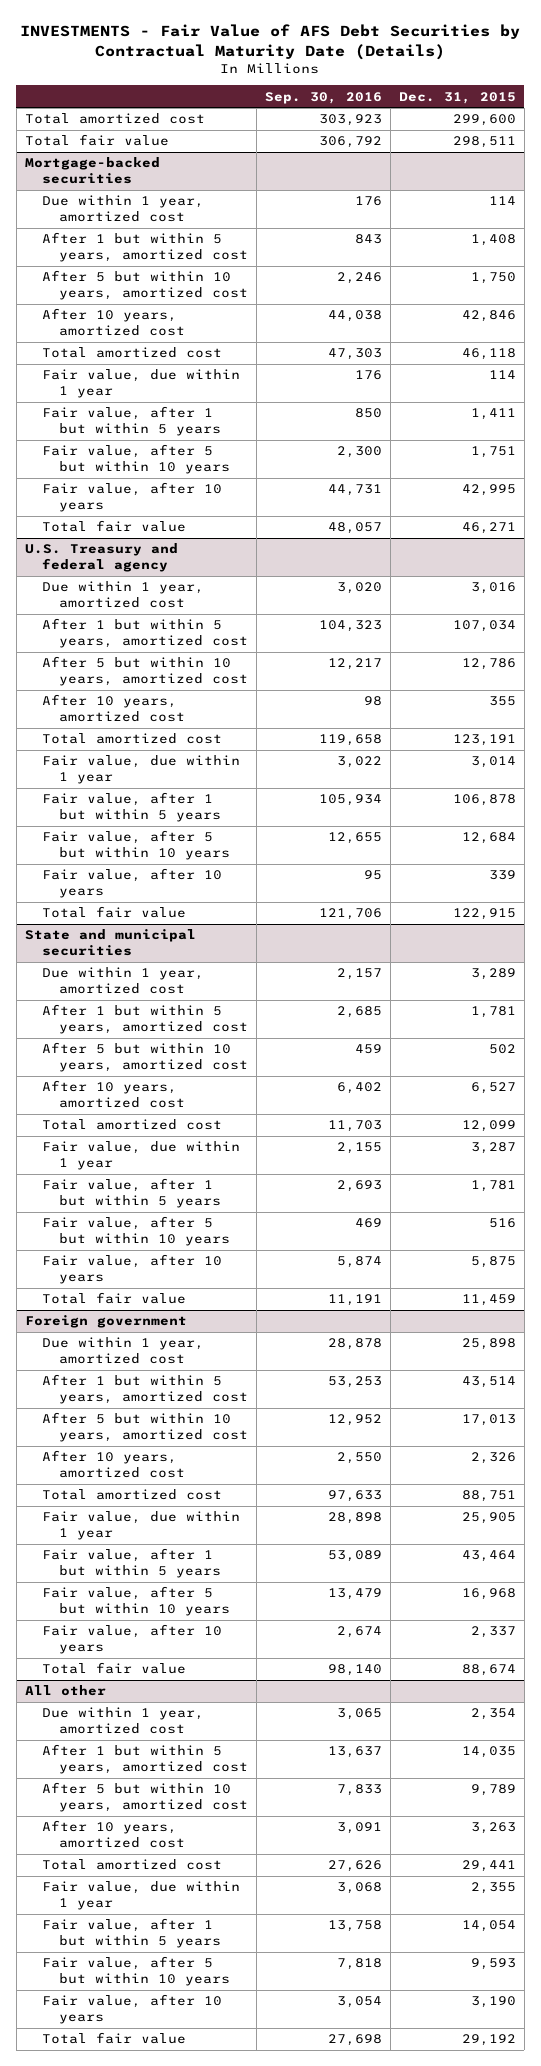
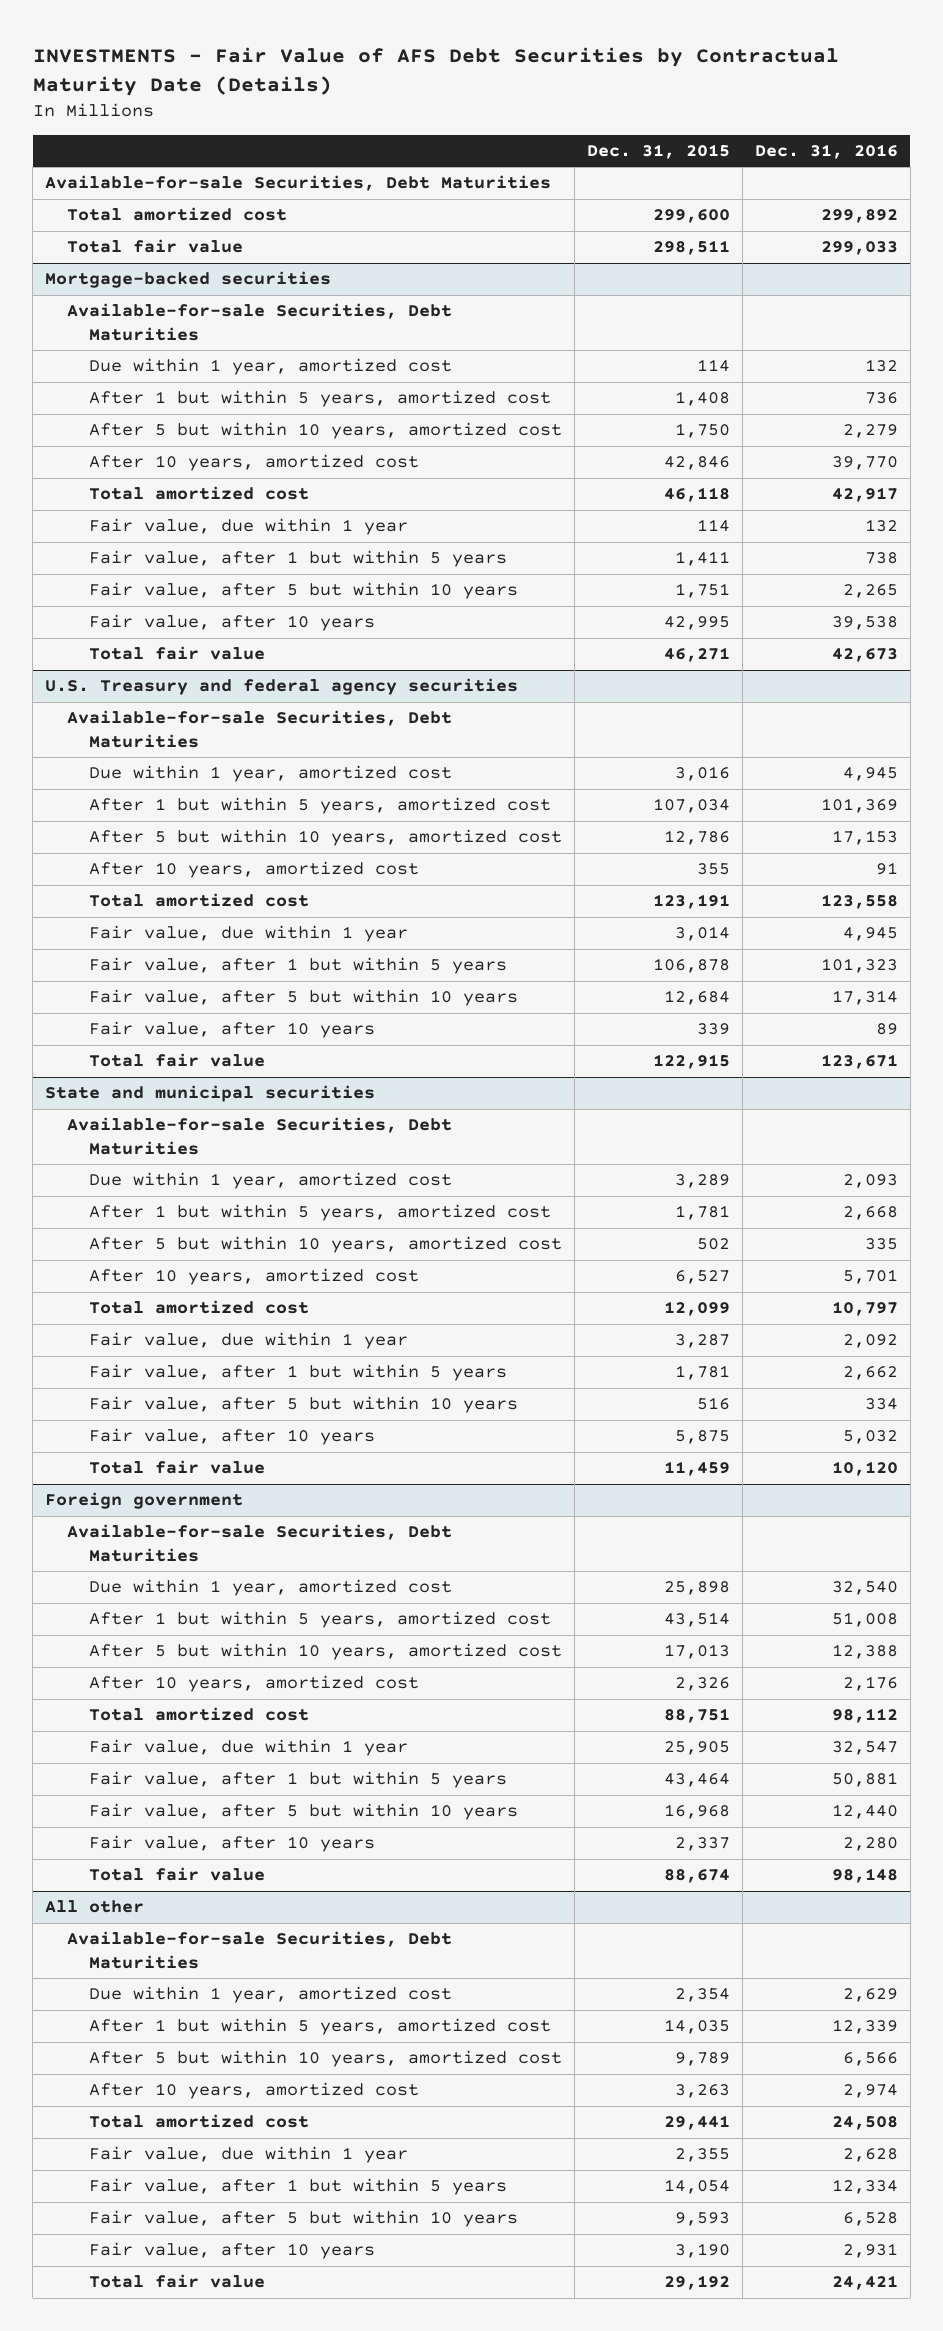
[264,91,382,104] Sep. 30, 2016 -> none
none -> [754,144,898,160] Dec. 31, 2016
none -> [44,175,551,192] Available-for-sale Securities, Debt Maturities
none -> [67,303,453,341] Available-for-sale Securities, Debt Maturities
[24,543,178,573] U.S. Treasury and federal agency -> [44,678,518,696] U.S. Treasury and federal agency securities
none -> [67,710,453,748] Available-for-sale Securities, Debt Maturities
none -> [67,1117,453,1155] Available-for-sale Securities, Debt Maturities
none -> [67,1524,453,1562] Available-for-sale Securities, Debt Maturities
none -> [67,1931,453,1969] Available-for-sale Securities, Debt Maturities

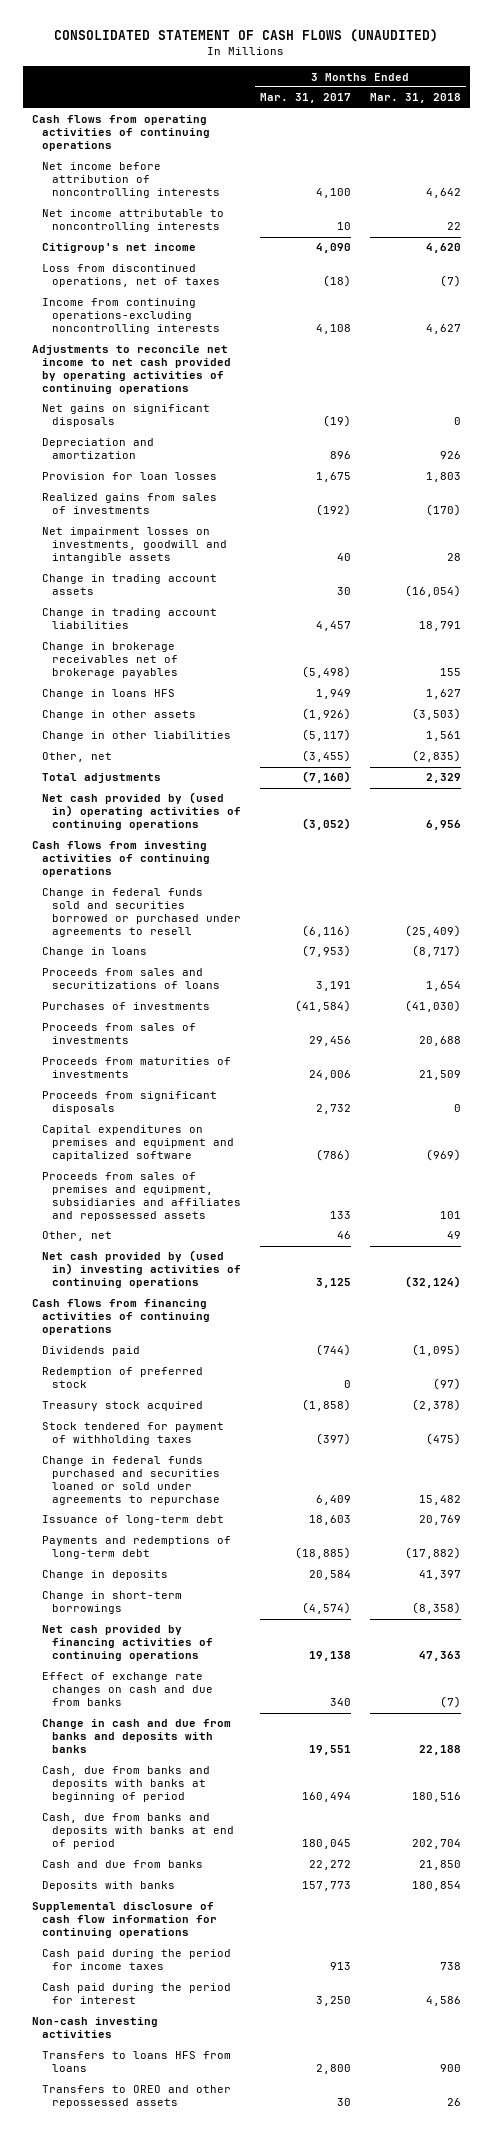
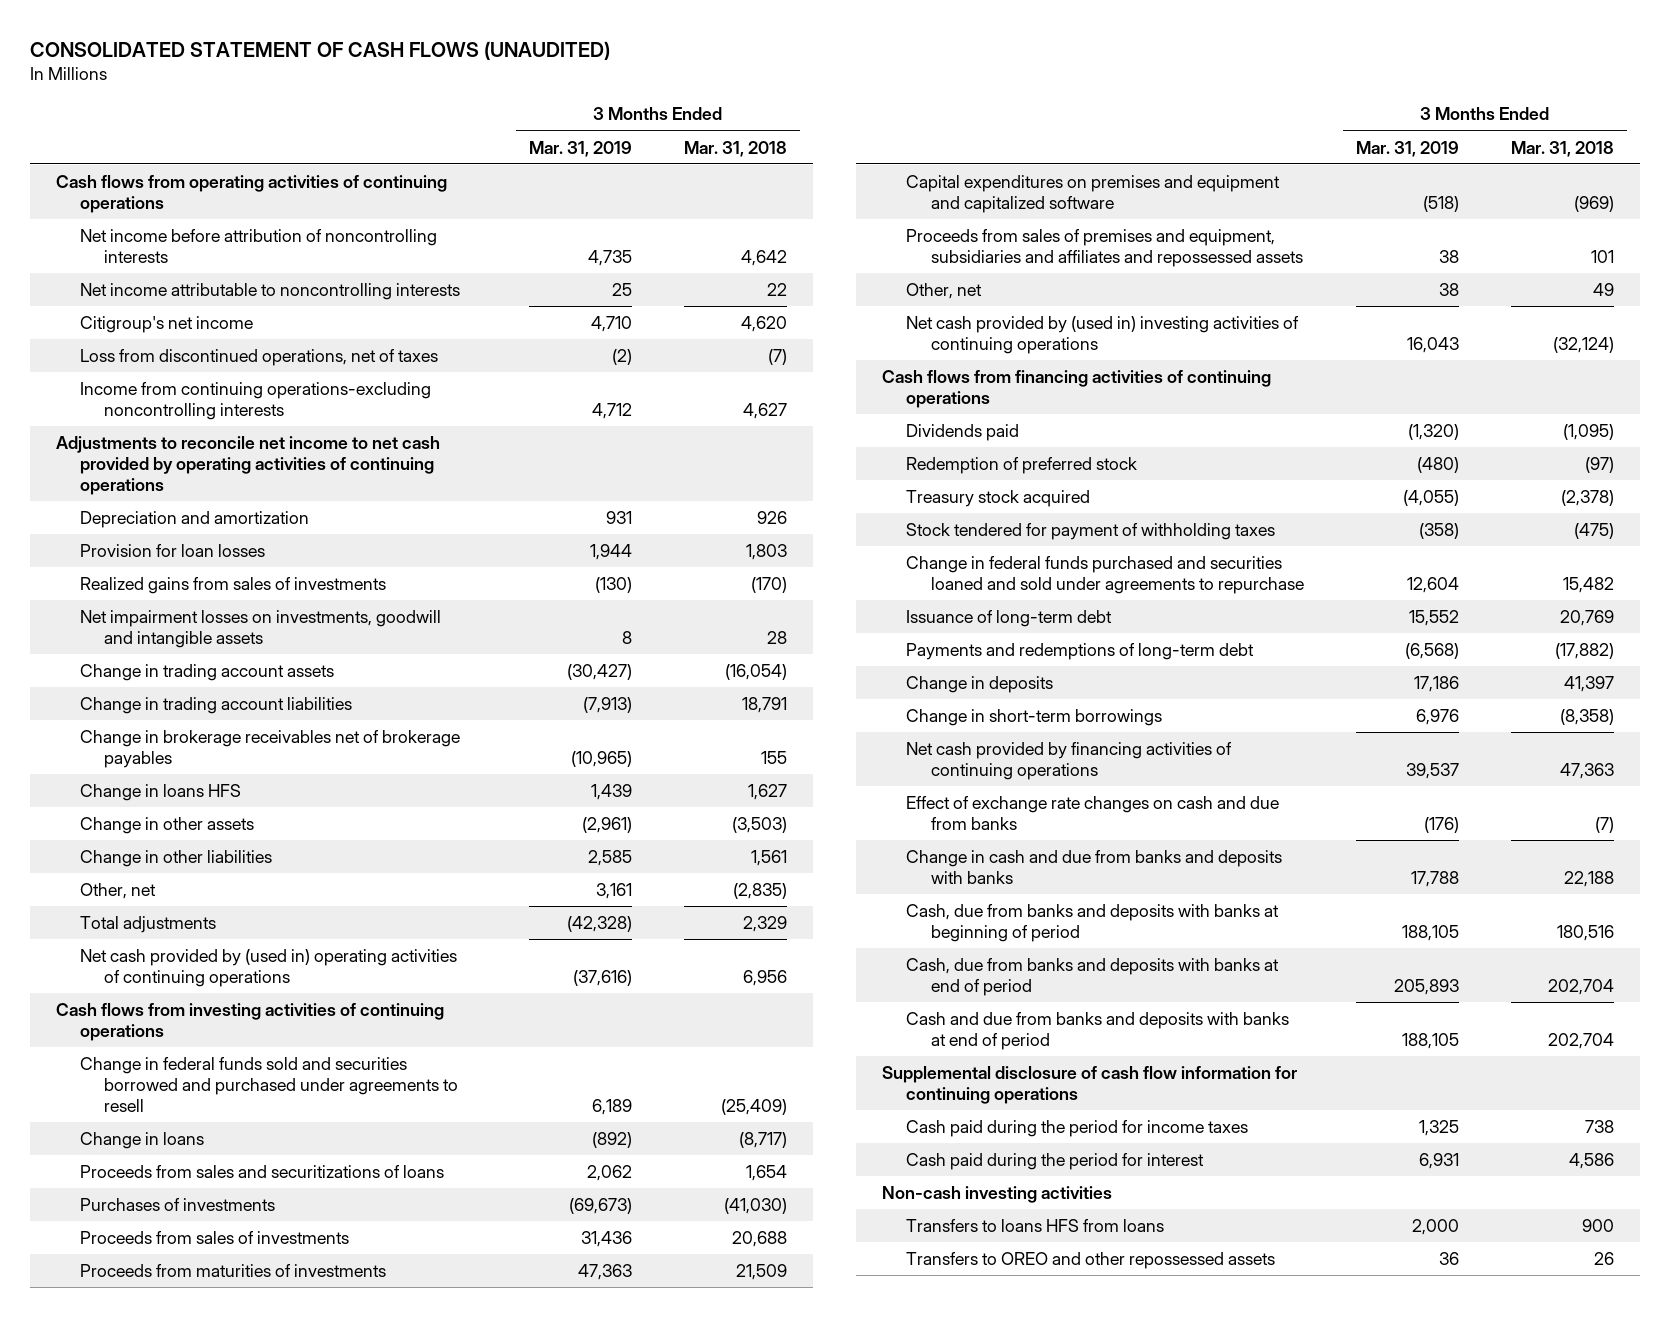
[259,93,351,104] Mar. 31, 2017 -> none
none -> [528,140,632,157] Mar. 31, 2019
[41,404,210,428] Net gains on significant disposals -> none
[41,888,241,938] Change in federal funds sold and securities borrowed or purchased under agreements to resell -> [79,1056,458,1112] Change in federal funds sold and securities borrowed and purchased under agreements to resell
[41,1091,217,1115] Proceeds from significant disposals -> none
[41,1456,220,1506] Change in federal funds purchased and securities loaned or sold under agreements to repurchase -> [906,555,1304,594] Change in federal funds purchased and securities loaned and sold under agreements to repurchase
[41,1860,203,1869] Cash and due from banks -> none
[41,1881,175,1892] Deposits with banks -> none
none -> [906,1011,1290,1050] Cash and due from banks and deposits with banks at end of period

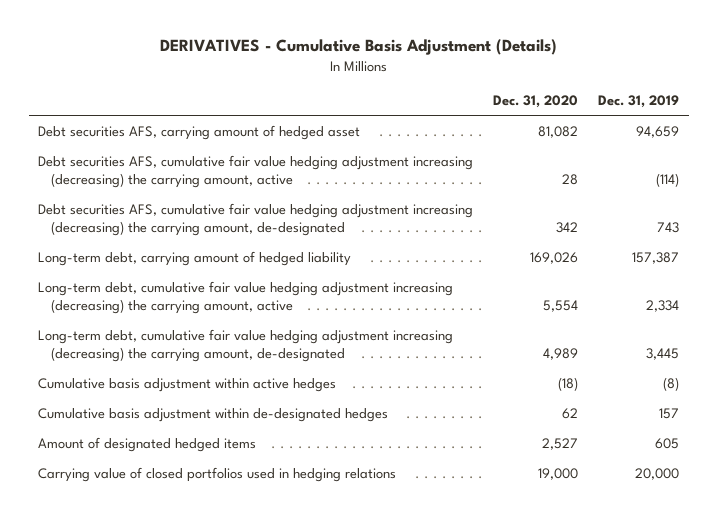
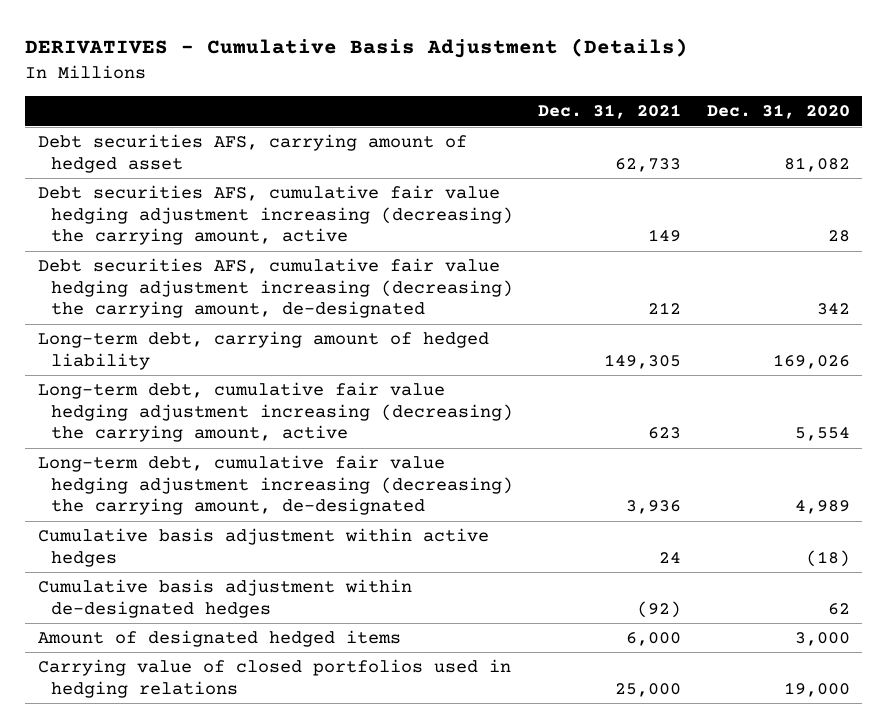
[598,95,680,109] Dec. 31, 2019 -> none
none -> [538,104,682,120] Dec. 31, 2021
[542,437,579,450] 2,527 -> [794,631,850,646] 3,000

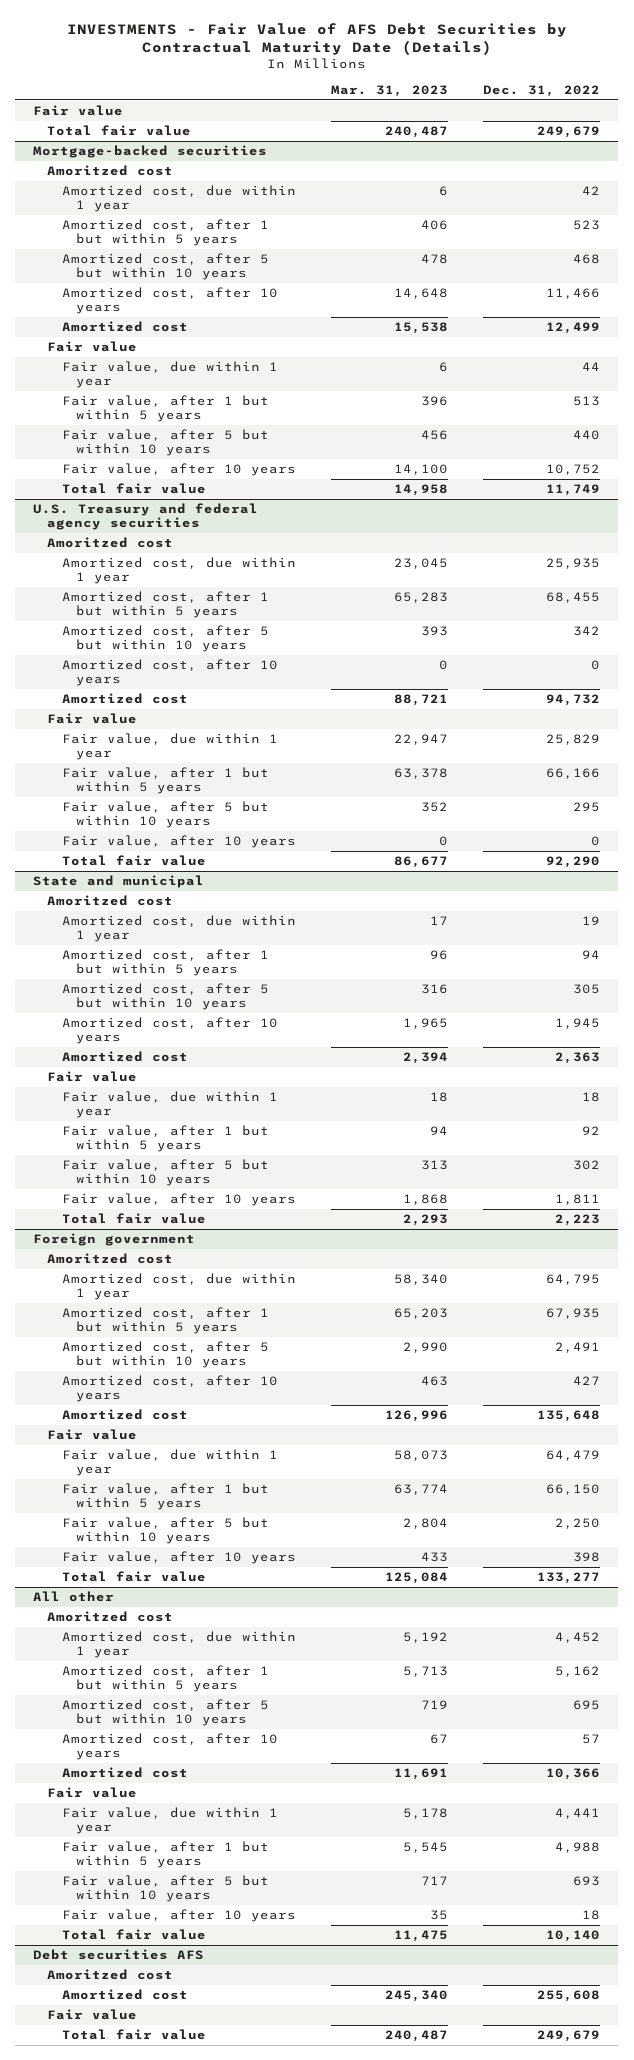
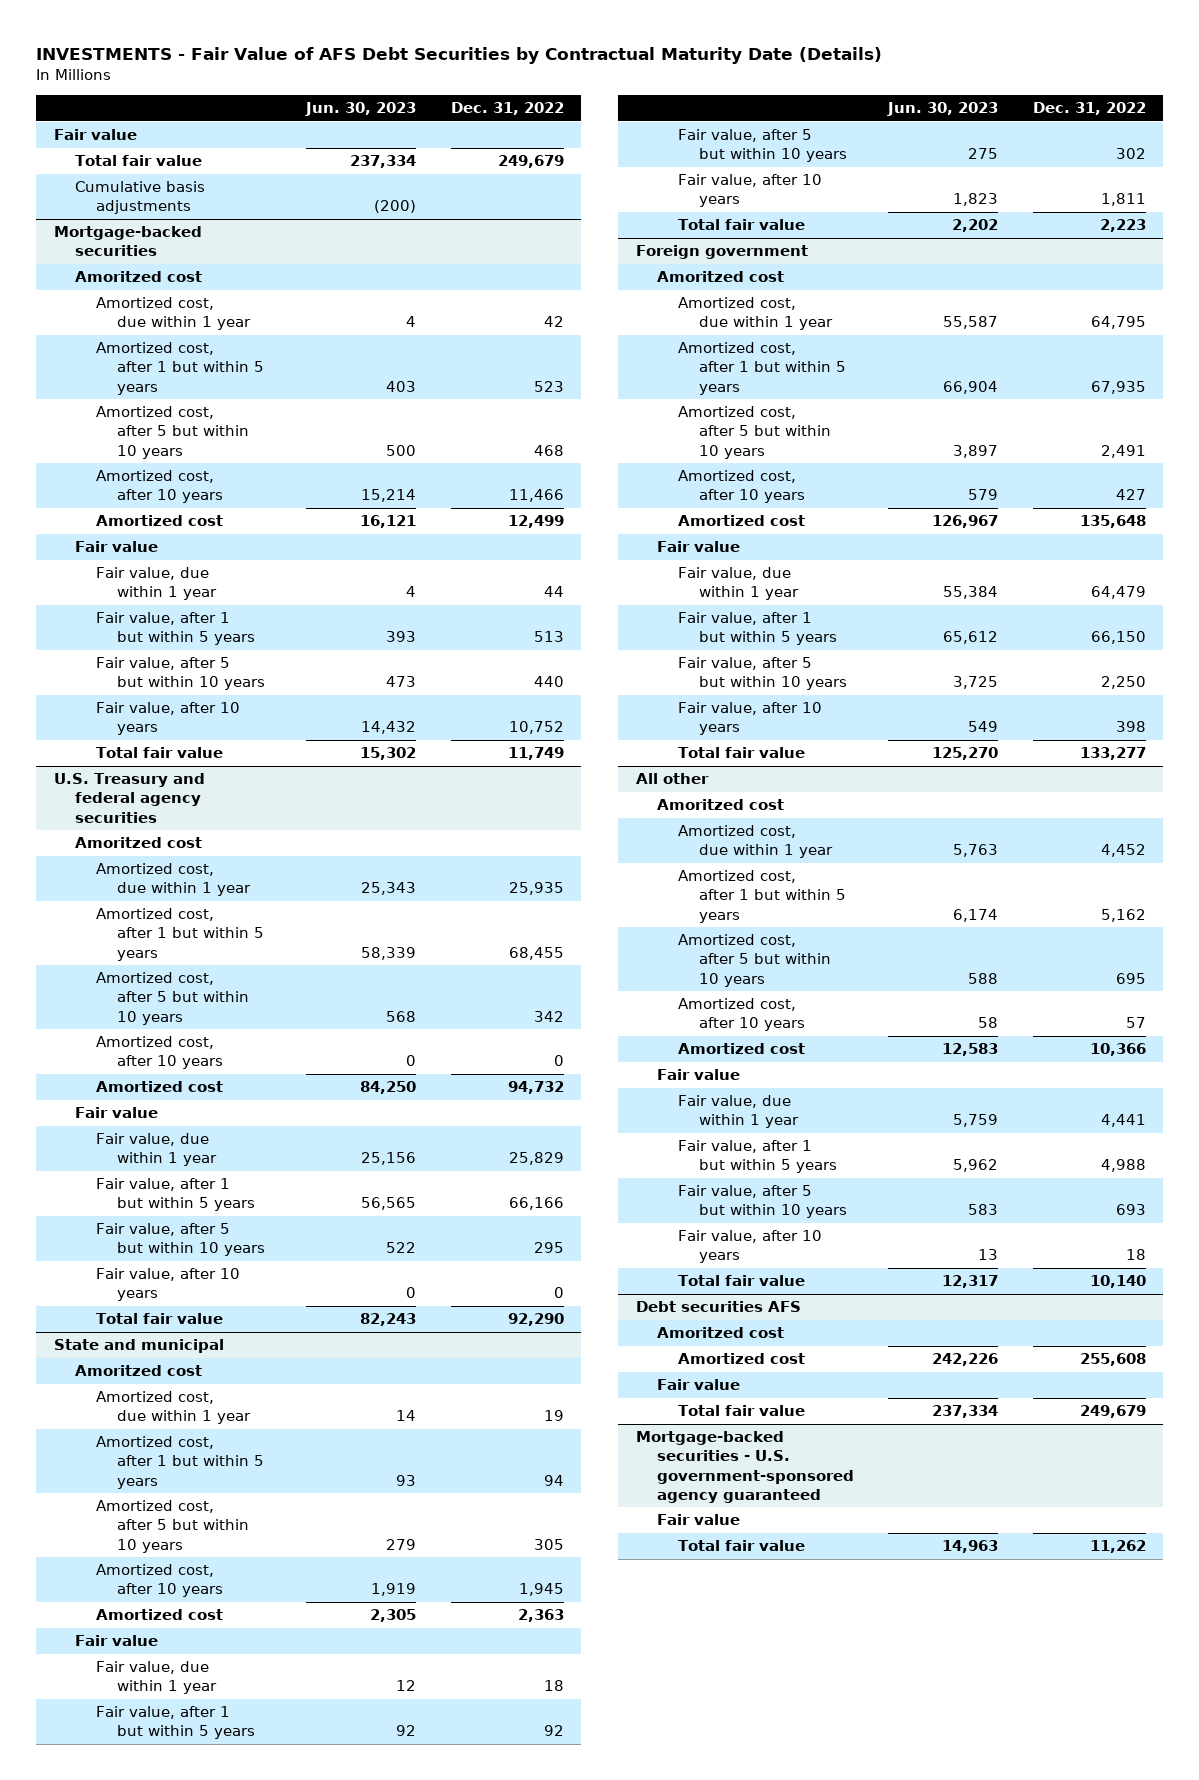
[331,85,449,98] Mar. 31, 2023 -> none
none -> [305,102,417,117] Jun. 30, 2023
none -> [74,181,205,215] Cumulative basis adjustments
none -> [635,1431,854,1503] Mortgage-backed securities - U.S. government-sponsored agency guaranteed
none -> [656,1514,740,1526] Fair value
none -> [677,1540,805,1552] Total fair value

